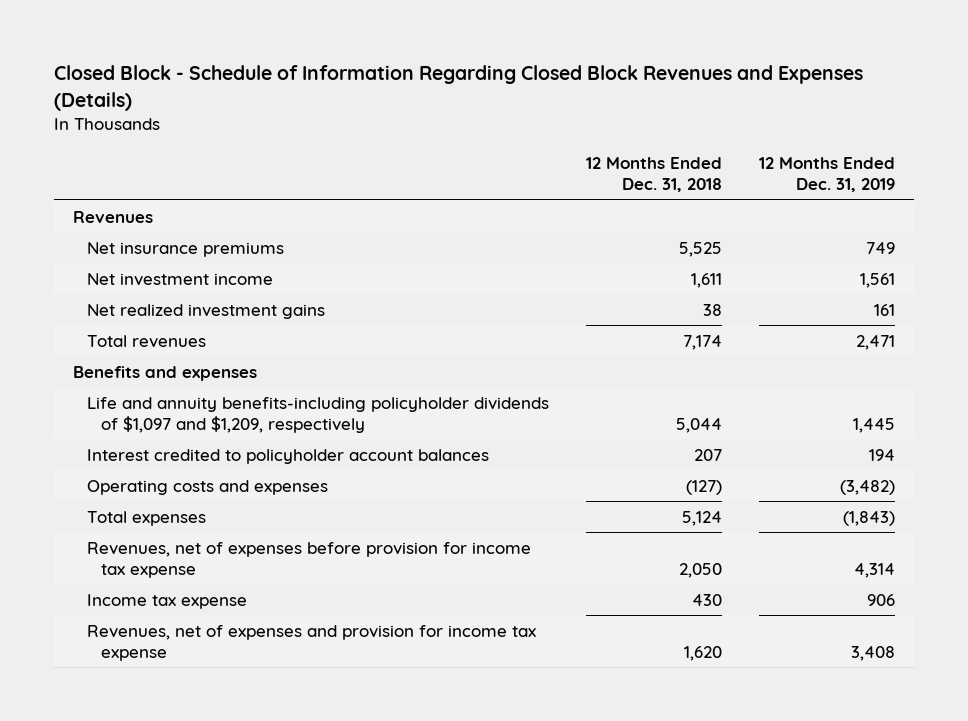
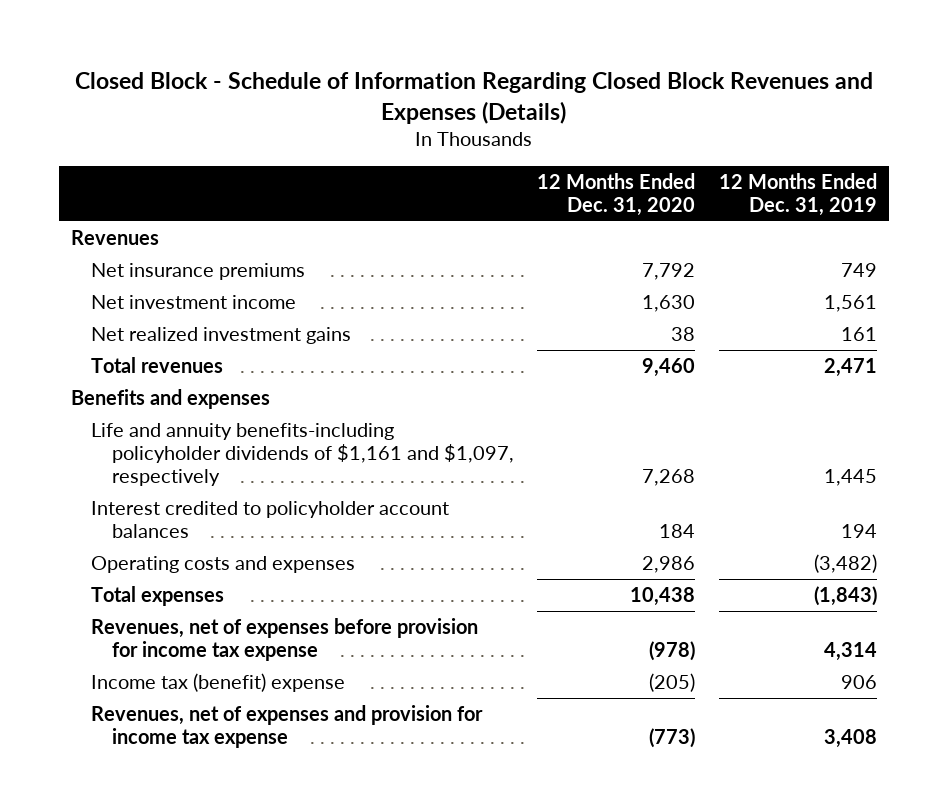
[585,157,722,193] 12 Months Ended Dec. 31, 2018 -> none
none -> [537,172,696,216] 12 Months Ended Dec. 31, 2020
[86,396,549,433] Life and annuity benefits-including policyholder dividends of $1,097 and $1,209, respectively -> [91,423,514,487] Life and annuity benefits-including policyholder dividends of $1,161 and $1,097, respectively
[86,593,247,609] Income tax expense -> [91,673,346,693] Income tax (benefit) expense

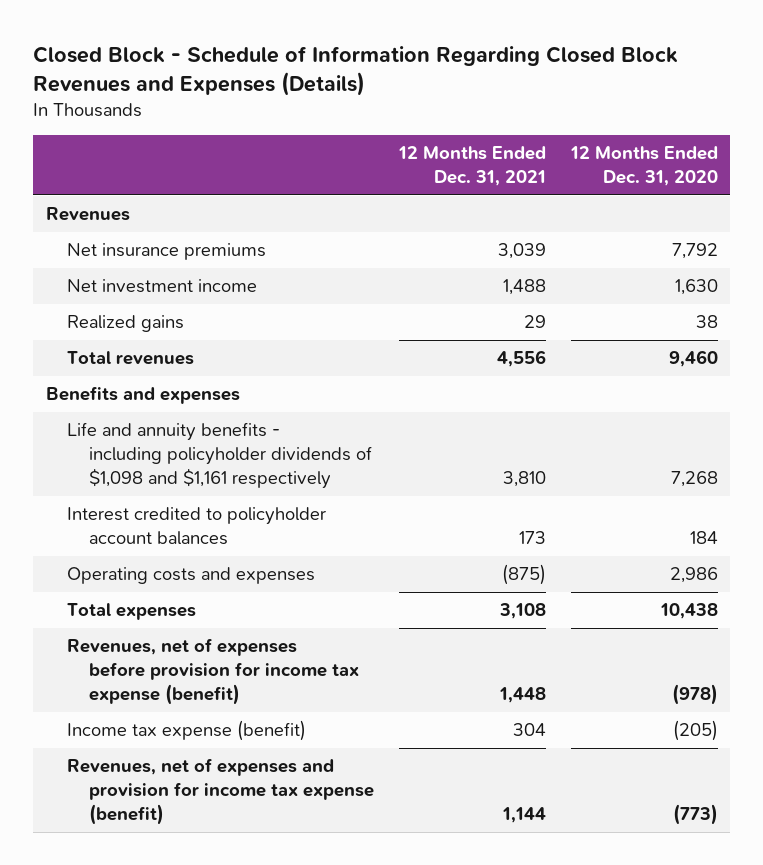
[719,172,878,216] 12 Months Ended Dec. 31, 2019 -> none
none -> [397,146,546,187] 12 Months Ended Dec. 31, 2021
[91,327,352,345] Net realized investment gains -> [67,315,185,333] Realized gains
[91,423,514,487] Life and annuity benefits-including policyholder dividends of $1,161 and $1,097, respectively -> [67,422,373,490] Life and annuity benefits - including policyholder dividends of $1,098 and $1,161 respectively
[91,618,479,662] Revenues, net of expenses before provision for income tax expense -> [67,638,360,706] Revenues, net of expenses before provision for income tax expense (benefit)
[91,673,346,693] Income tax (benefit) expense -> [67,720,307,742] Income tax expense (benefit)
[91,705,484,749] Revenues, net of expenses and provision for income tax expense -> [67,758,375,826] Revenues, net of expenses and provision for income tax expense (benefit)

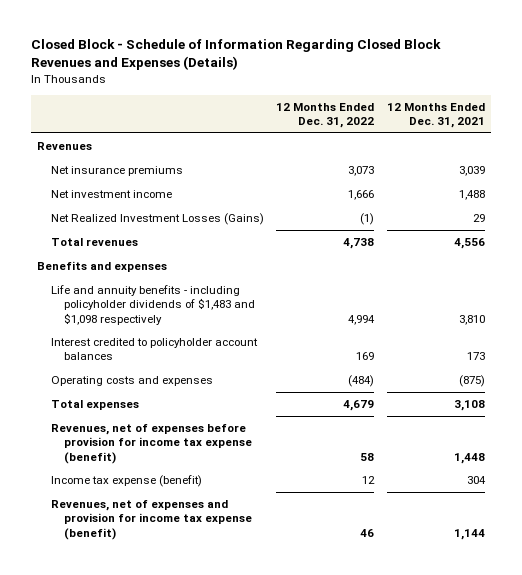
[569,146,718,187] 12 Months Ended Dec. 31, 2020 -> none
none -> [276,102,375,128] 12 Months Ended Dec. 31, 2022
[67,315,185,333] Realized gains -> [50,212,264,225] Net Realized Investment Losses (Gains)
[67,422,373,490] Life and annuity benefits - including policyholder dividends of $1,098 and $1,161 respectively -> [50,284,256,325] Life and annuity benefits - including policyholder dividends of $1,483 and $1,098 respectively

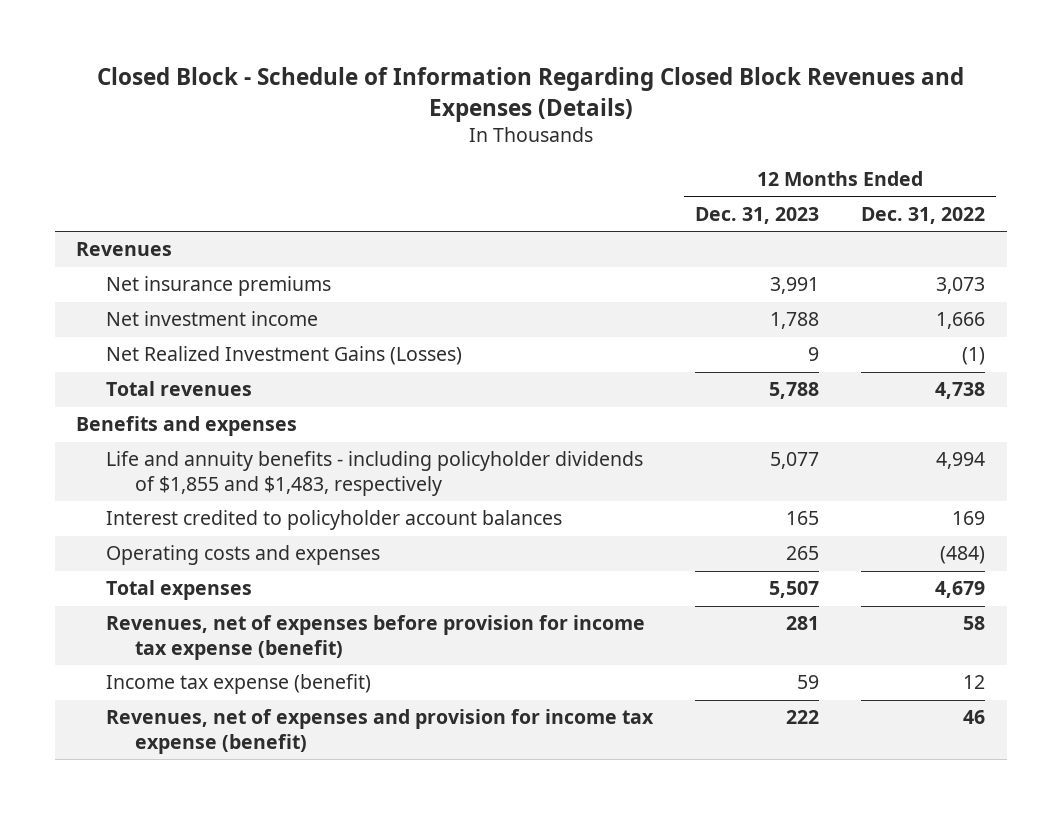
[386,102,485,128] 12 Months Ended Dec. 31, 2021 -> none
none -> [694,207,819,225] Dec. 31, 2023
[50,212,264,225] Net Realized Investment Losses (Gains) -> [105,346,462,366] Net Realized Investment Gains (Losses)
[50,284,256,325] Life and annuity benefits - including policyholder dividends of $1,483 and $1,098 respectively -> [105,451,643,496] Life and annuity benefits - including policyholder dividends of $1,855 and $1,483, respectively

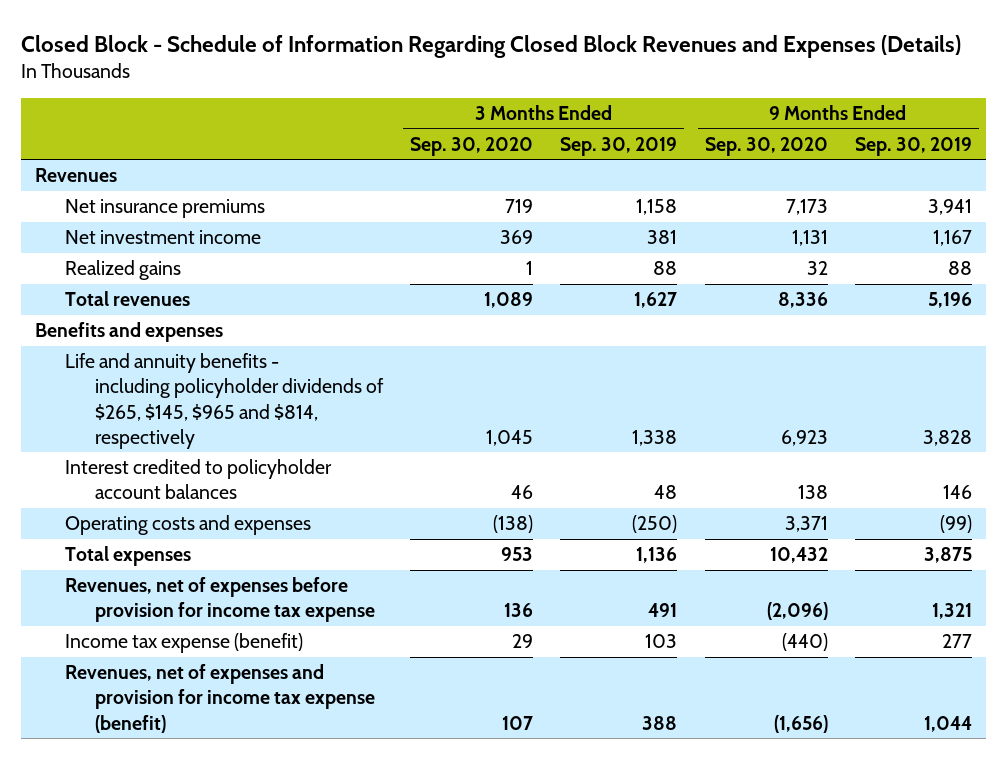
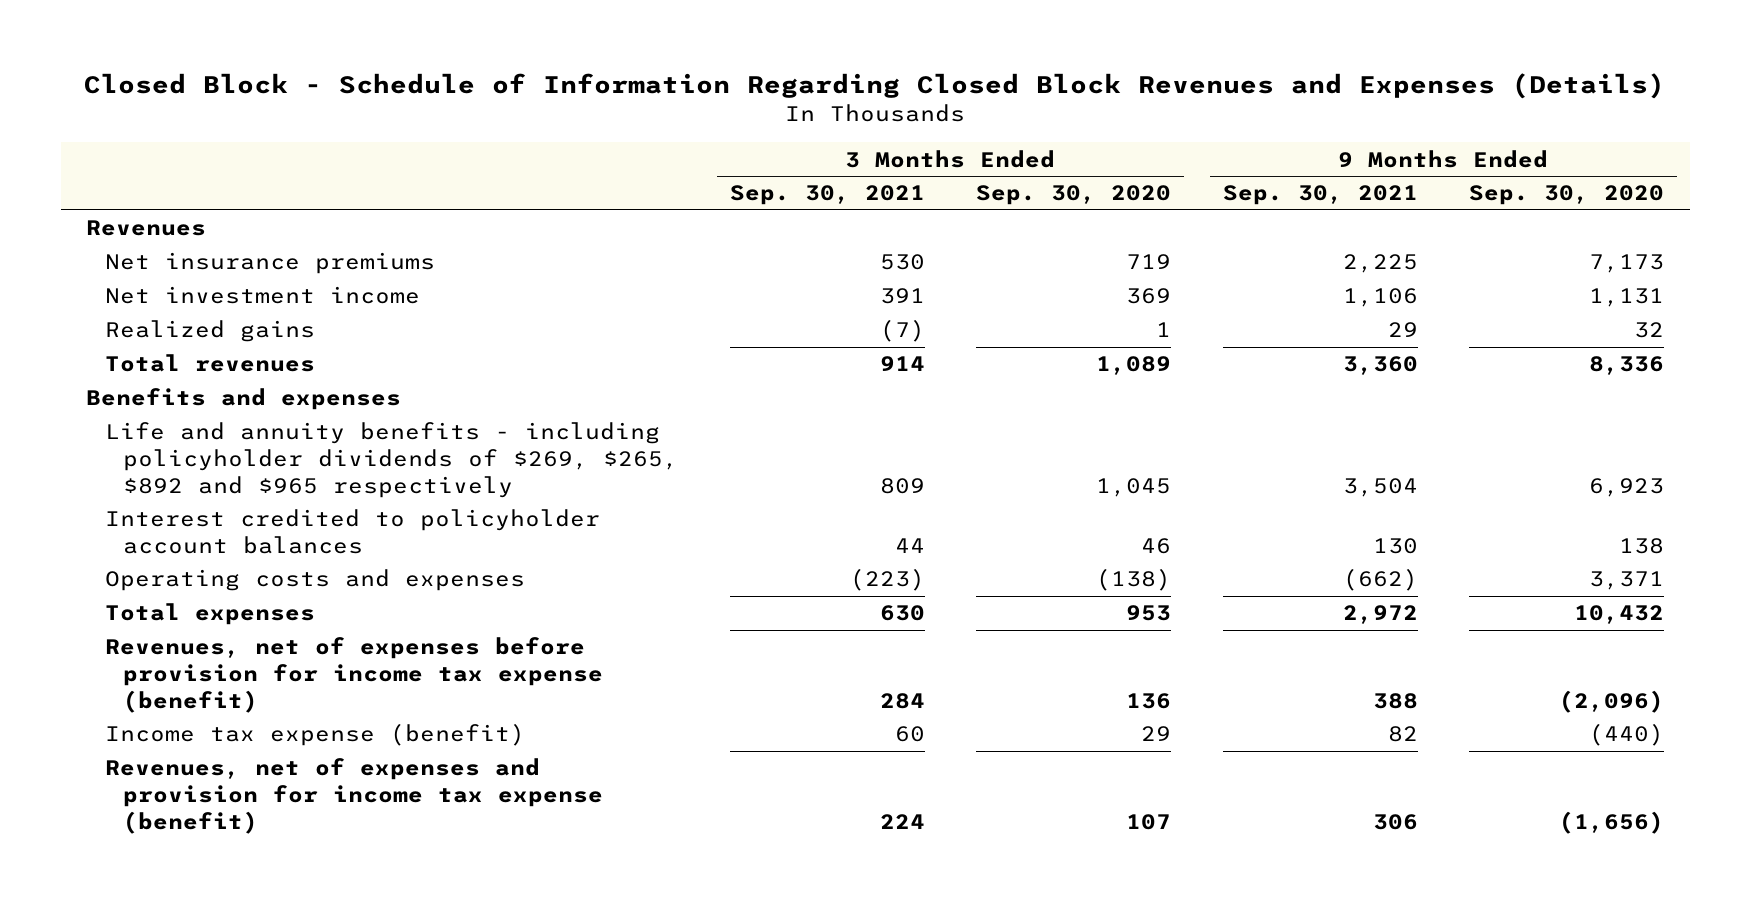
[560,136,678,156] Sep. 30, 2019 -> none
[854,136,972,156] Sep. 30, 2019 -> none
none -> [729,185,925,206] Sep. 30, 2021
none -> [1222,185,1418,206] Sep. 30, 2021
[64,353,384,449] Life and annuity benefits - including policyholder dividends of $265, $145, $965 and $814, respectively -> [104,422,679,498] Life and annuity benefits - including policyholder dividends of $269, $265, $892 and $965 respectively
[64,577,375,623] Revenues, net of expenses before provision for income tax expense -> [104,637,604,713] Revenues, net of expenses before provision for income tax expense (benefit)

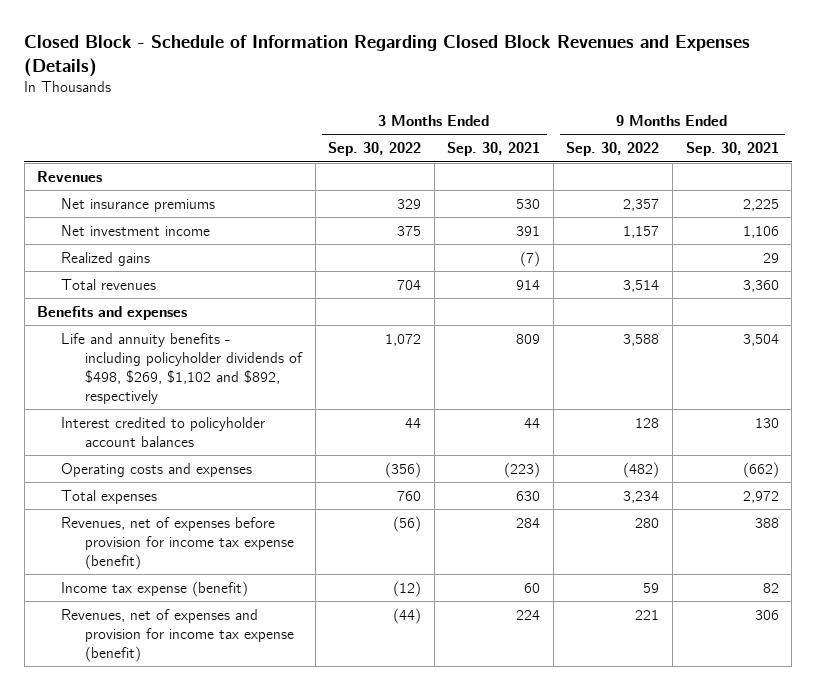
[976,185,1172,206] Sep. 30, 2020 -> none
[1468,185,1664,206] Sep. 30, 2020 -> none
none -> [328,142,422,157] Sep. 30, 2022
none -> [566,142,660,157] Sep. 30, 2022
[104,422,679,498] Life and annuity benefits - including policyholder dividends of $269, $265, $892 and $965 respectively -> [61,332,303,404] Life and annuity benefits - including policyholder dividends of $498, $269, $1,102 and $892, respectively

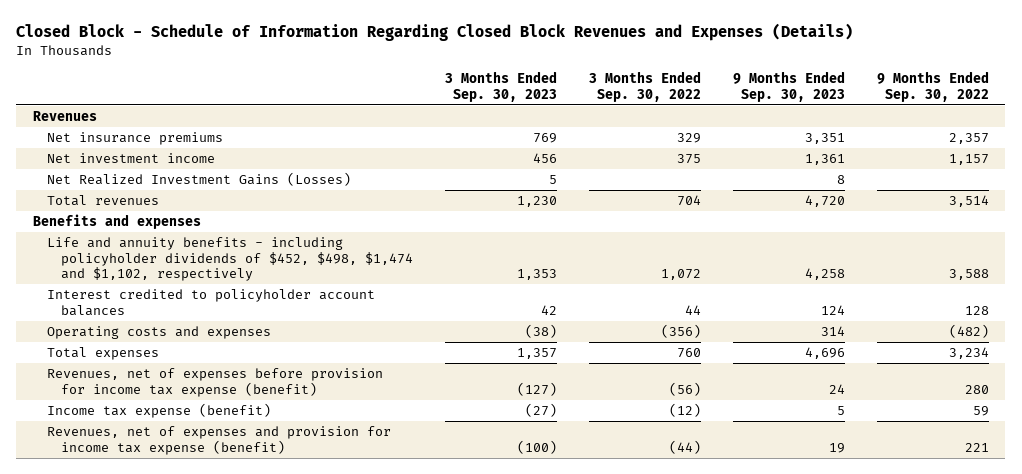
[447,142,541,157] Sep. 30, 2021 -> none
[685,142,779,157] Sep. 30, 2021 -> none
none -> [444,71,557,102] 3 Months Ended Sep. 30, 2023
none -> [732,71,845,102] 9 Months Ended Sep. 30, 2023
[61,251,151,266] Realized gains -> [46,172,351,187] Net Realized Investment Gains (Losses)
[61,332,303,404] Life and annuity benefits - including policyholder dividends of $498, $269, $1,102 and $892, respectively -> [46,237,413,282] Life and annuity benefits - including policyholder dividends of $452, $498, $1,474 and $1,102, respectively

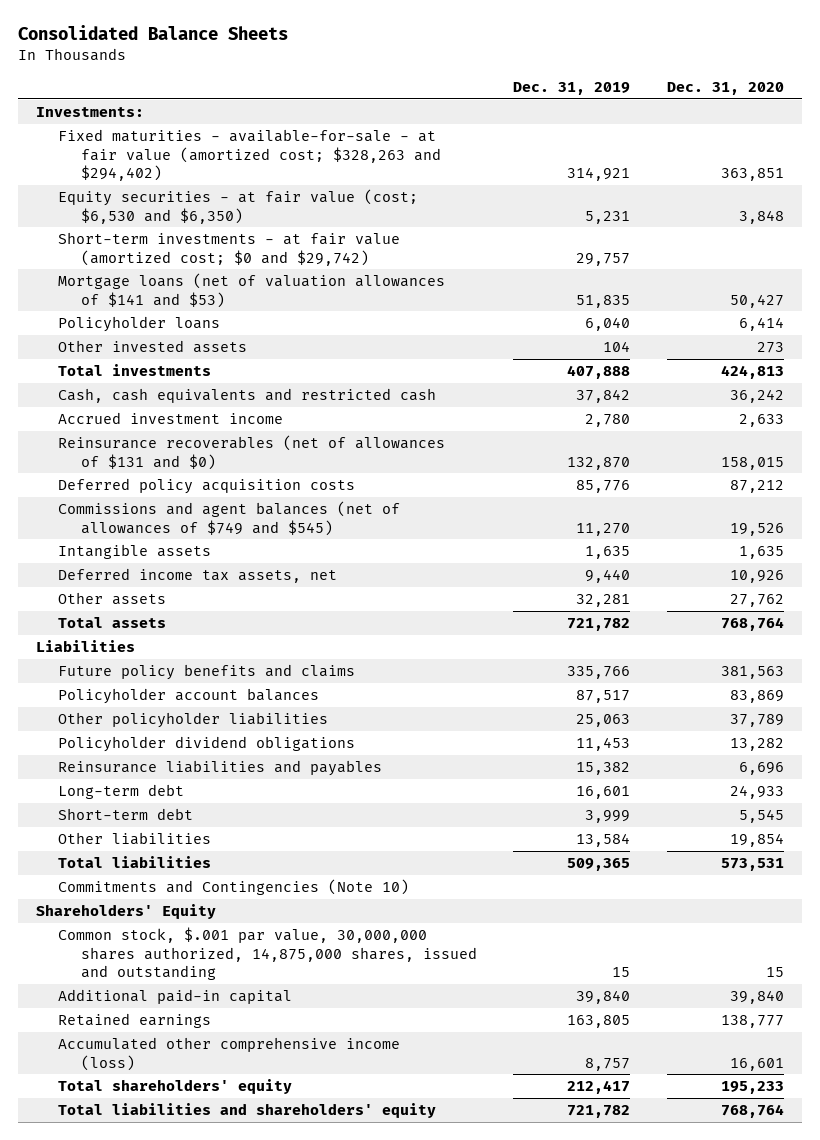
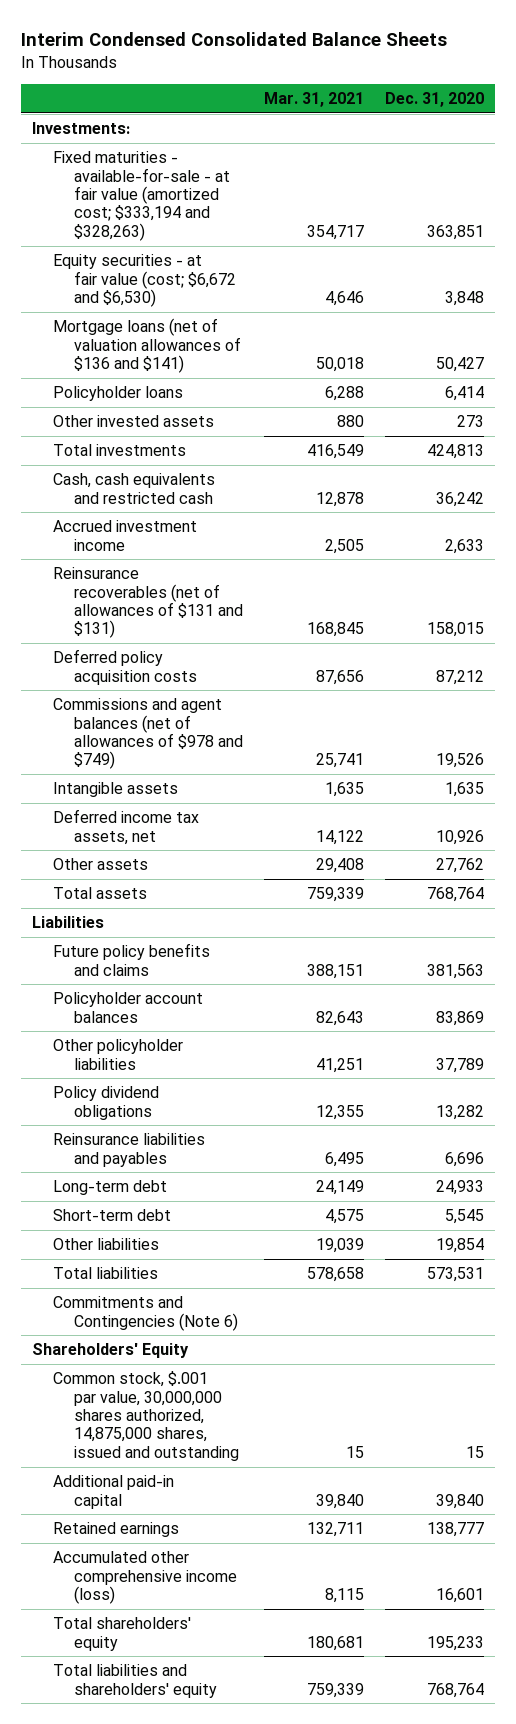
[17,25,288,41] Consolidated Balance Sheets -> [21,32,448,47] Interim Condensed Consolidated Balance Sheets
[513,82,631,96] Dec. 31, 2019 -> none
none -> [264,91,365,107] Mar. 31, 2021
[58,232,401,266] Short-term investments - at fair value (amortized cost; $0 and $29,742) -> none
[58,129,441,182] Fixed maturities - available-for-sale - at fair value (amortized cost; $328,263 and $294,402) -> [53,151,231,241] Fixed maturities - available-for-sale - at fair value (amortized cost; $333,194 and $328,263)
[58,189,419,224] Equity securities - at fair value (cost; $6,530 and $6,350) -> [53,254,237,307] Equity securities - at fair value (cost; $6,672 and $6,530)
[58,273,446,308] Mortgage loans (net of valuation allowances of $141 and $53) -> [53,318,242,373] Mortgage loans (net of valuation allowances of $136 and $141)
[58,435,446,470] Reinsurance recoverables (net of allowances of $131 and $0) -> [53,567,244,639] Reinsurance recoverables (net of allowances of $131 and $131)
[58,501,401,536] Commissions and agent balances (net of allowances of $749 and $545) -> [53,698,244,770] Commissions and agent balances (net of allowances of $978 and $749)
[58,736,356,753] Policyholder dividend obligations -> [53,1086,160,1120] Policy dividend obligations
[58,879,410,896] Commitments and Contingencies (Note 10) -> [53,1296,239,1331] Commitments and Contingencies (Note 6)

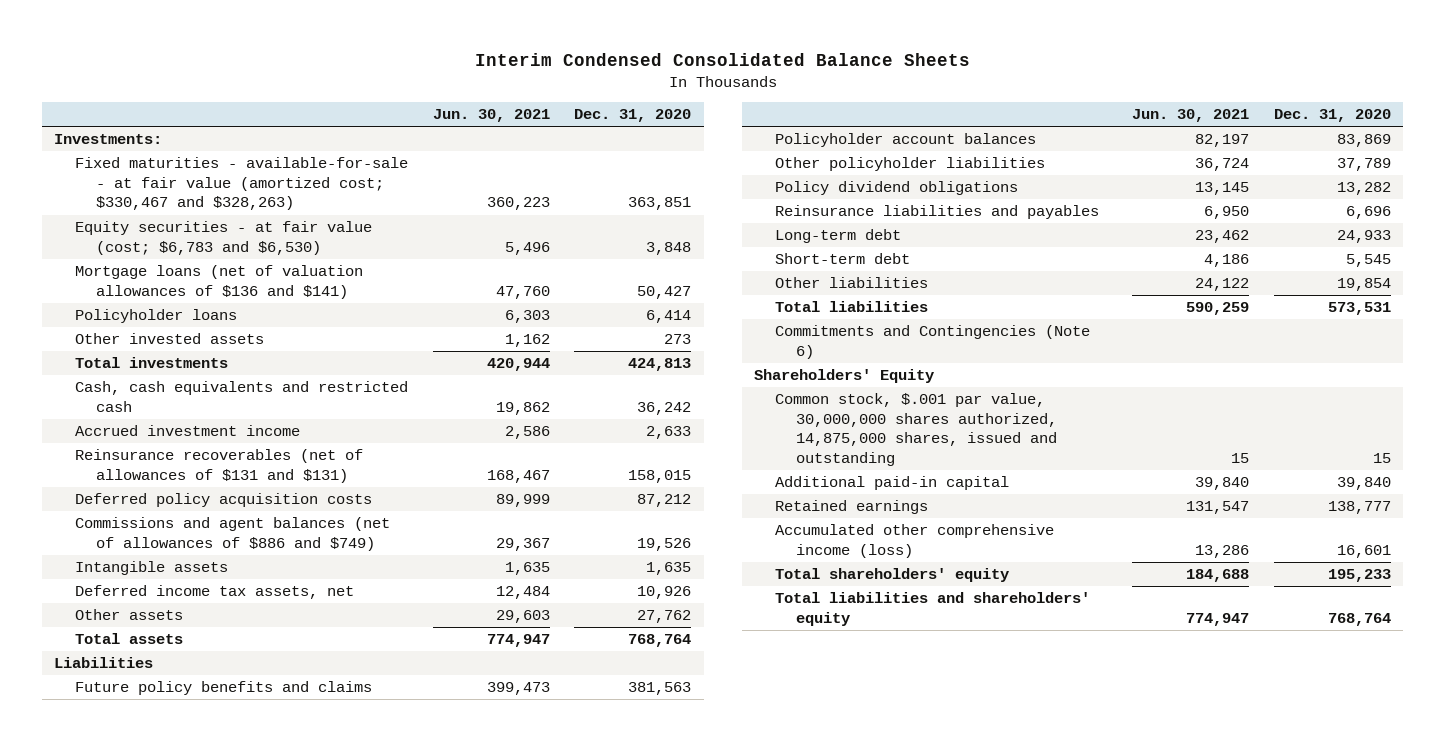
[264,91,365,107] Mar. 31, 2021 -> none
none -> [432,109,550,123] Jun. 30, 2021
[53,151,231,241] Fixed maturities - available-for-sale - at fair value (amortized cost; $333,194 and $328,263) -> [75,157,409,211] Fixed maturities - available-for-sale - at fair value (amortized cost; $330,467 and $328,263)
[53,254,237,307] Equity securities - at fair value (cost; $6,672 and $6,530) -> [75,221,373,255] Equity securities - at fair value (cost; $6,783 and $6,530)
[53,698,244,770] Commissions and agent balances (net of allowances of $978 and $749) -> [75,517,391,551] Commissions and agent balances (net of allowances of $886 and $749)

